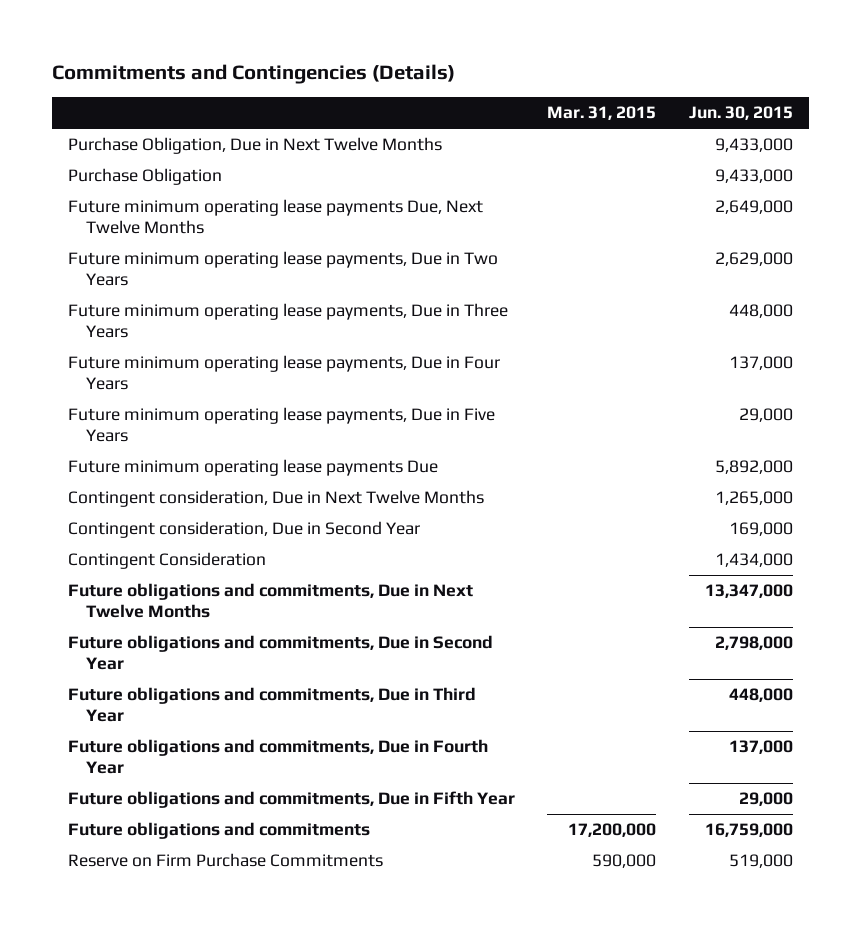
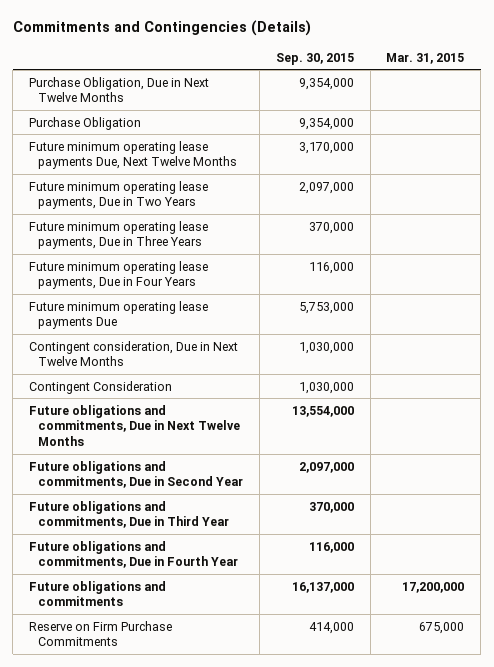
[688,106,793,121] Jun. 30, 2015 -> none
none -> [275,52,354,65] Sep. 30, 2015
[68,407,496,443] Future minimum operating lease payments, Due in Five Years -> none
[68,521,421,539] Contingent consideration, Due in Second Year -> none
[68,791,516,809] Future obligations and commitments, Due in Fifth Year -> none
[592,854,657,869] 590,000 -> [419,621,465,634] 675,000

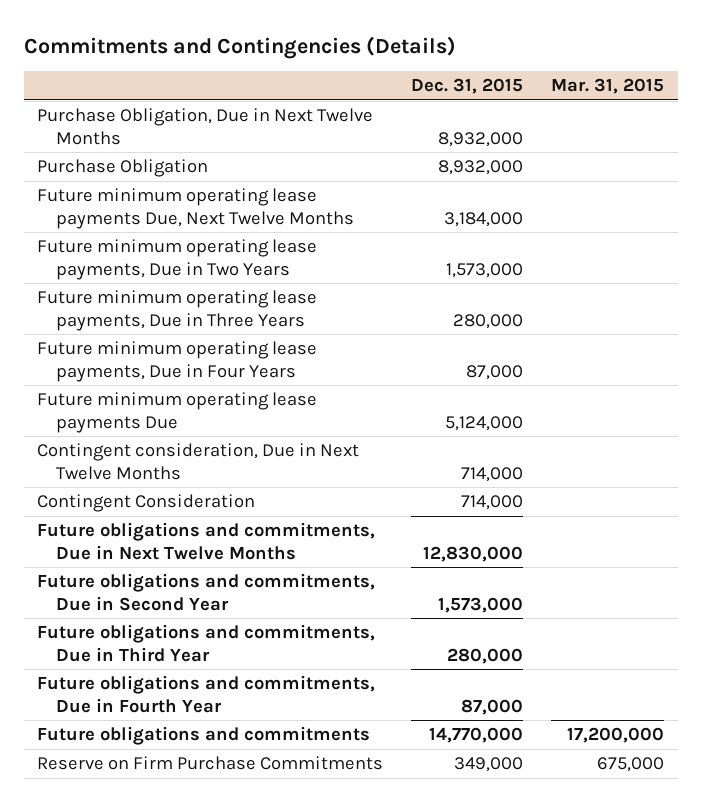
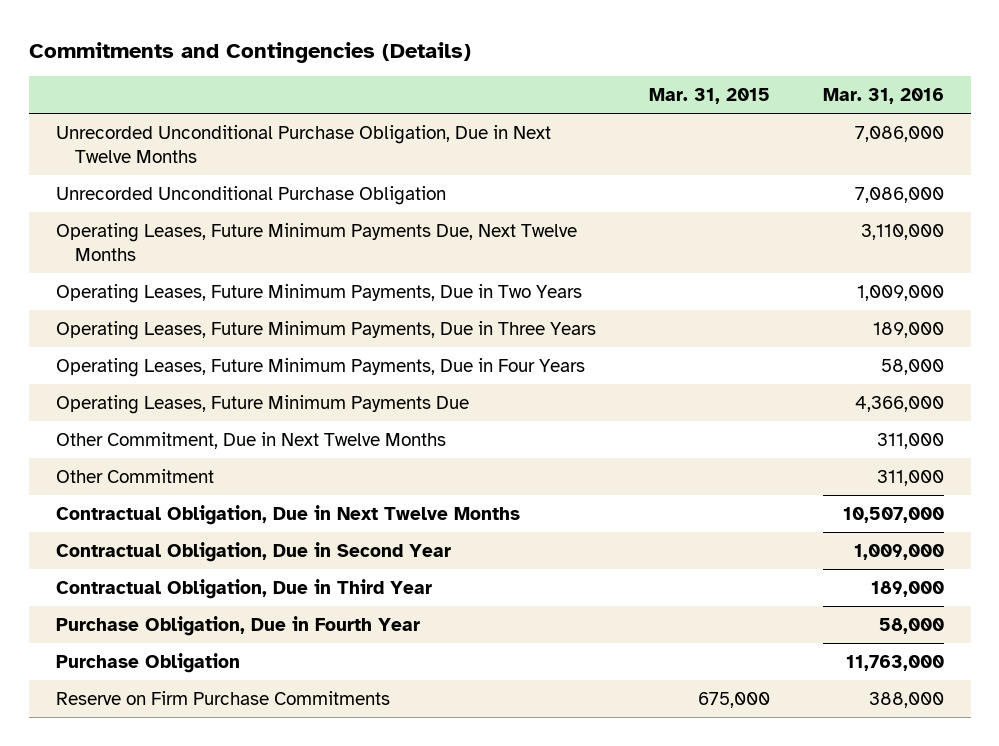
[411,78,524,95] Dec. 31, 2015 -> none
none -> [822,88,944,105] Mar. 31, 2016
[37,108,374,145] Purchase Obligation, Due in Next Twelve Months -> [55,124,551,163] Unrecorded Unconditional Purchase Obligation, Due in Next Twelve Months
none -> [55,185,446,205] Unrecorded Unconditional Purchase Obligation
none -> [55,222,577,261] Operating Leases, Future Minimum Payments Due, Next Twelve Months
none -> [55,283,582,303] Operating Leases, Future Minimum Payments, Due in Two Years
none -> [55,320,596,340] Operating Leases, Future Minimum Payments, Due in Three Years
none -> [55,357,585,377] Operating Leases, Future Minimum Payments, Due in Four Years
none -> [55,394,469,414] Operating Leases, Future Minimum Payments Due
none -> [55,431,446,449] Other Commitment, Due in Next Twelve Months
none -> [55,468,214,483] Other Commitment
none -> [55,504,520,525] Contractual Obligation, Due in Next Twelve Months
none -> [55,541,451,562] Contractual Obligation, Due in Second Year
none -> [55,578,432,599] Contractual Obligation, Due in Third Year
none -> [55,615,420,636] Purchase Obligation, Due in Fourth Year
[37,188,355,229] Future minimum operating lease payments Due, Next Twelve Months -> none
[37,239,318,280] Future minimum operating lease payments, Due in Two Years -> none
[37,290,318,331] Future minimum operating lease payments, Due in Three Years -> none
[37,341,318,382] Future minimum operating lease payments, Due in Four Years -> none
[37,392,318,433] Future minimum operating lease payments Due -> none
[37,443,360,480] Contingent consideration, Due in Next Twelve Months -> none
[37,494,256,513] Contingent Consideration -> none
[37,522,376,560] Future obligations and commitments, Due in Next Twelve Months -> none
[37,573,376,611] Future obligations and commitments, Due in Second Year -> none
[37,624,376,662] Future obligations and commitments, Due in Third Year -> none
[37,675,376,713] Future obligations and commitments, Due in Fourth Year -> none
[37,726,371,746] Future obligations and commitments -> none

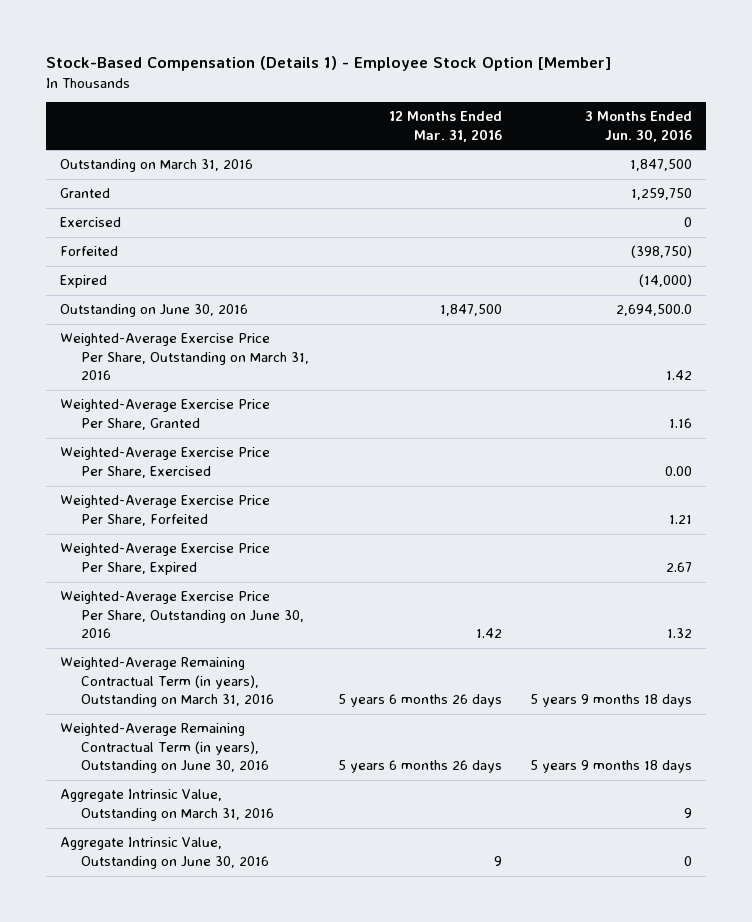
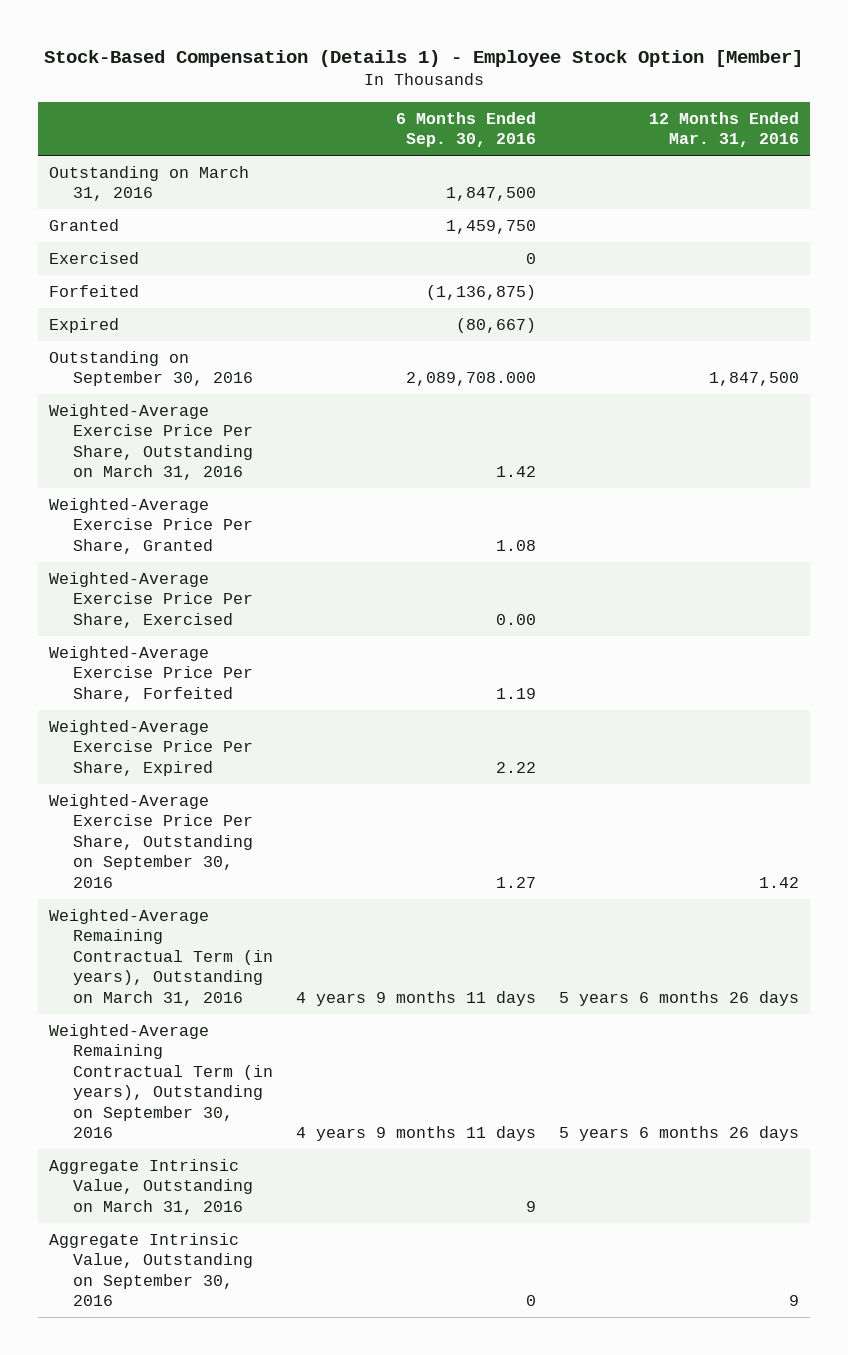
[585,111,693,142] 3 Months Ended Jun. 30, 2016 -> none
none -> [395,111,536,148] 6 Months Ended Sep. 30, 2016
[60,304,249,318] Outstanding on June 30, 2016 -> [49,350,253,387] Outstanding on September 30, 2016
[60,591,305,639] Weighted-Average Exercise Price Per Share, Outstanding on June 30, 2016 -> [49,793,253,888] Weighted-Average Exercise Price Per Share, Outstanding on September 30, 2016
[60,723,270,774] Weighted-Average Remaining Contractual Term (in years), Outstanding on June 30, 2016 -> [49,1023,273,1139] Weighted-Average Remaining Contractual Term (in years), Outstanding on September 30, 2016
[60,837,270,869] Aggregate Intrinsic Value, Outstanding on June 30, 2016 -> [49,1232,253,1307] Aggregate Intrinsic Value, Outstanding on September 30, 2016

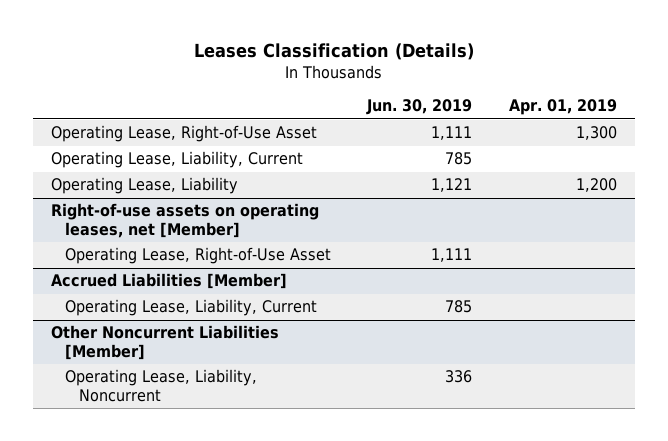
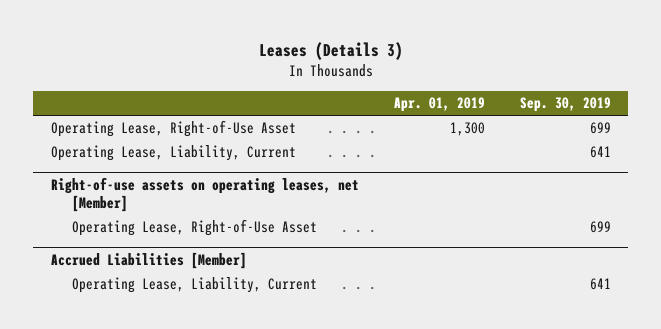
[194,42,475,60] Leases Classification (Details) -> [258,42,403,61] Leases (Details 3)
[366,99,473,116] Jun. 30, 2019 -> none
none -> [519,97,611,113] Sep. 30, 2019
[51,177,239,195] Operating Lease, Liability -> none
[51,325,280,360] Other Noncurrent Liabilities [Member] -> none
[64,369,257,402] Operating Lease, Liability, Noncurrent -> none

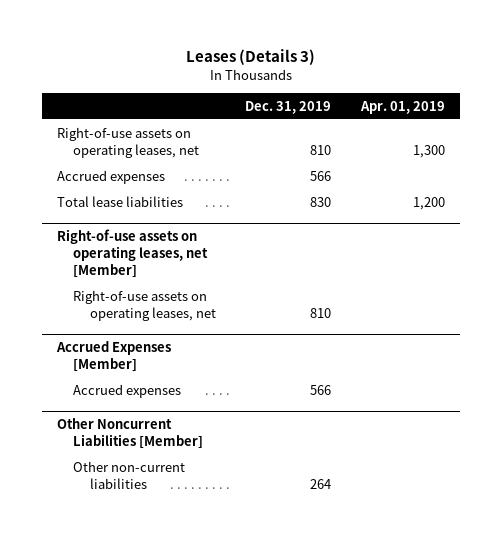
[519,97,611,113] Sep. 30, 2019 -> none
none -> [245,100,332,114] Dec. 31, 2019
[50,120,296,138] Operating Lease, Right-of-Use Asset -> [56,126,200,158] Right-of-use assets on operating leases, net
[50,145,296,162] Operating Lease, Liability, Current -> [56,169,165,184] Accrued expenses
none -> [56,195,183,207] Total lease liabilities
[71,219,317,237] Operating Lease, Right-of-Use Asset -> [73,289,216,321] Right-of-use assets on operating leases, net
[50,252,247,270] Accrued Liabilities [Member] -> [55,341,171,373] Accrued Expenses [Member]
[71,277,317,294] Operating Lease, Liability, Current -> [73,383,182,398] Accrued expenses
none -> [56,418,204,450] Other Noncurrent Liabilities [Member]
none -> [73,460,186,489] Other non-current liabilities

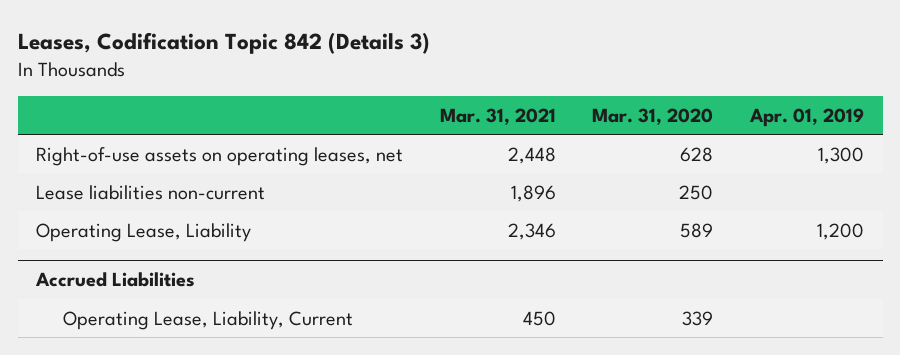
[185,49,315,66] Leases (Details 3) -> [17,31,430,54] Leases, Codification Topic 842 (Details 3)
[245,100,332,114] Dec. 31, 2019 -> none
none -> [439,107,556,125] Mar. 31, 2021
none -> [592,107,714,125] Mar. 31, 2020
[56,169,165,184] Accrued expenses -> none
[56,229,209,279] Right-of-use assets on operating leases, net [Member] -> none
[73,289,216,321] Right-of-use assets on operating leases, net -> none
[56,418,204,450] Other Noncurrent Liabilities [Member] -> none
[73,460,186,489] Other non-current liabilities -> none
none -> [35,184,265,200] Lease liabilities non-current
[56,195,183,207] Total lease liabilities -> [35,222,251,242] Operating Lease, Liability
[55,341,171,373] Accrued Expenses [Member] -> [34,272,195,288] Accrued Liabilities
[73,383,182,398] Accrued expenses -> [63,310,354,330] Operating Lease, Liability, Current

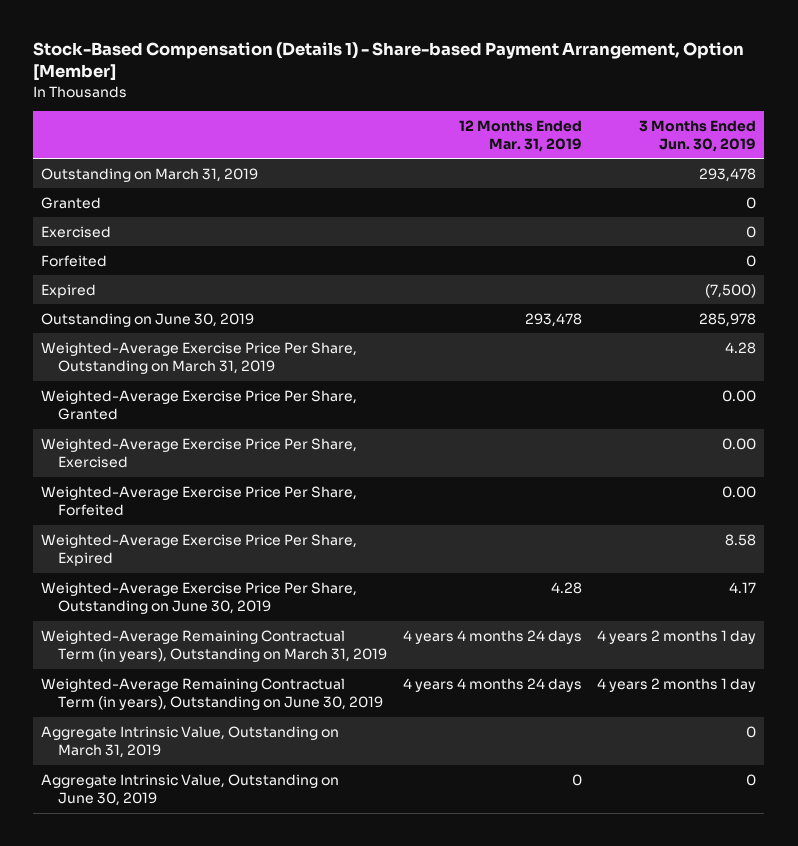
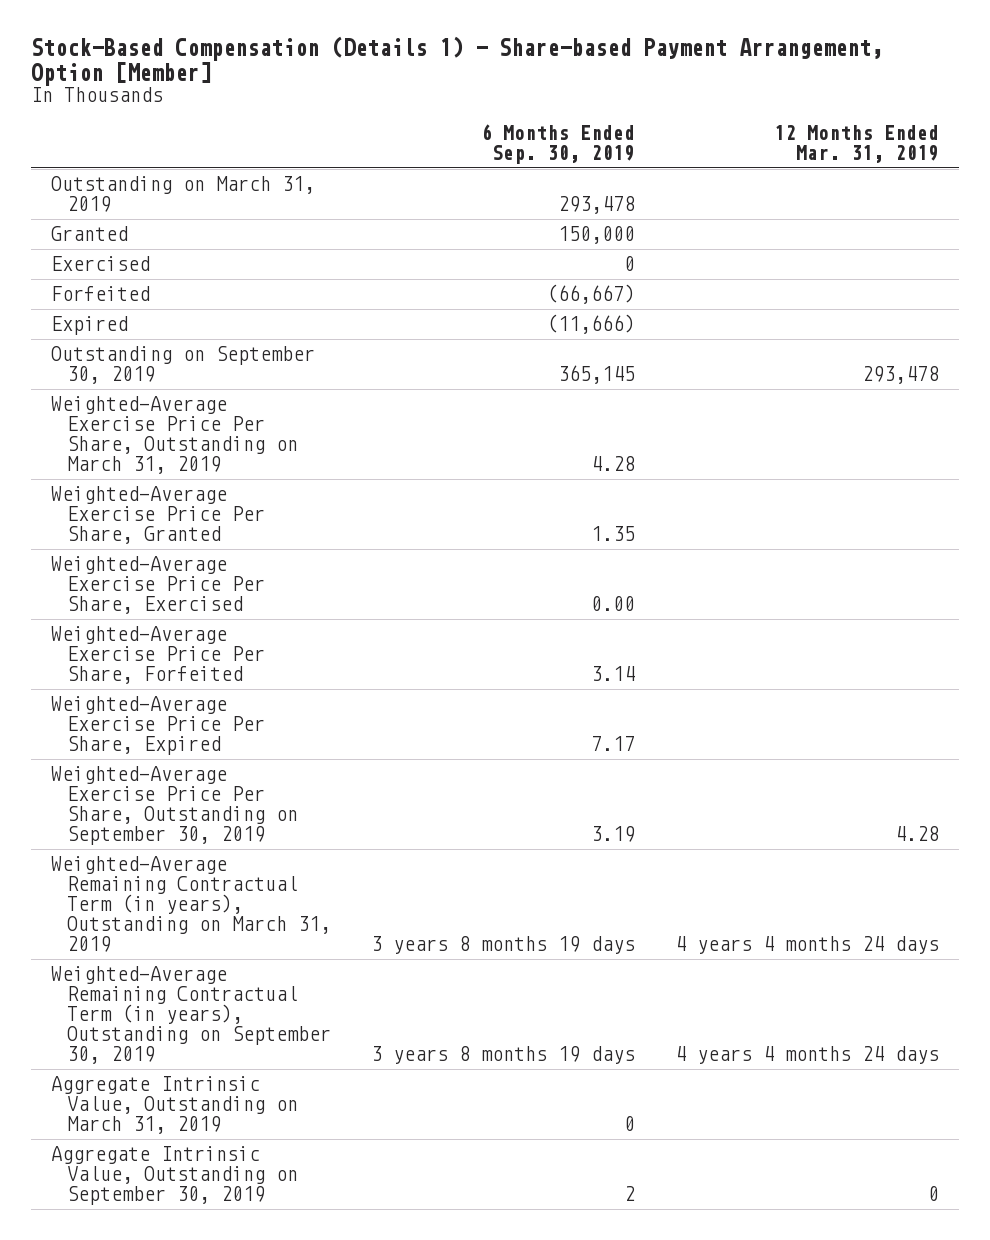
[639,119,757,152] 3 Months Ended Jun. 30, 2019 -> none
none -> [481,124,636,165] 6 Months Ended Sep. 30, 2019
[41,312,255,327] Outstanding on June 30, 2019 -> [51,346,316,385] Outstanding on September 30, 2019
[41,581,358,615] Weighted-Average Exercise Price Per Share, Outstanding on June 30, 2019 -> [51,766,298,846] Weighted-Average Exercise Price Per Share, Outstanding on September 30, 2019
[41,677,384,711] Weighted-Average Remaining Contractual Term (in years), Outstanding on June 30, 2019 -> [51,966,331,1065] Weighted-Average Remaining Contractual Term (in years), Outstanding on September 30, 2019
[41,773,340,807] Aggregate Intrinsic Value, Outstanding on June 30, 2019 -> [51,1146,298,1206] Aggregate Intrinsic Value, Outstanding on September 30, 2019

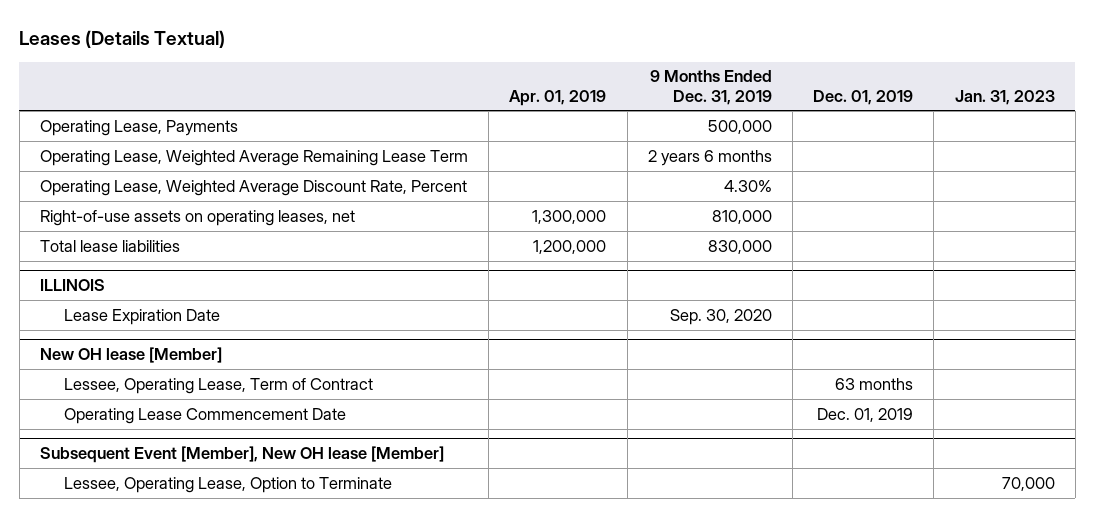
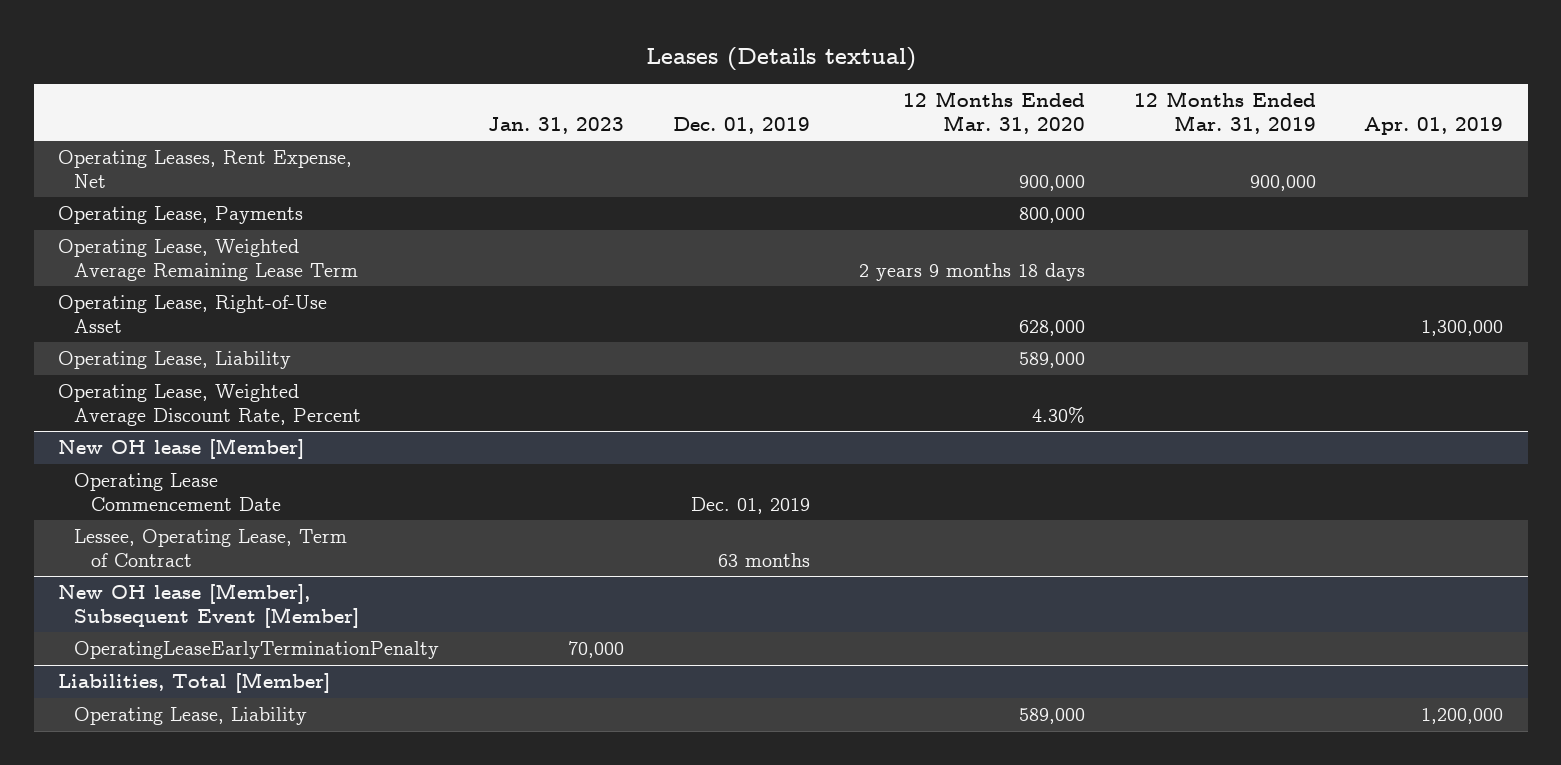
[19,29,226,48] Leases (Details Textual) -> [645,47,916,72] Leases (Details textual)
[649,70,772,105] 9 Months Ended Dec. 31, 2019 -> none
none -> [902,91,1085,134] 12 Months Ended Mar. 31, 2020
none -> [1133,91,1316,134] 12 Months Ended Mar. 31, 2019
none -> [57,150,352,188] Operating Leases, Rent Expense, Net
none -> [57,295,327,333] Operating Lease, Right-of-Use Asset
none -> [57,351,291,370] Operating Lease, Liability
[39,209,355,226] Right-of-use assets on operating leases, net -> none
[39,239,180,252] Total lease liabilities -> none
[39,279,105,292] ILLINOIS -> none
[64,308,221,325] Lease Expiration Date -> none
[64,377,374,394] Lessee, Operating Lease, Term of Contract -> [74,529,348,567] Lessee, Operating Lease, Term of Contract
[39,446,444,464] Subsequent Event [Member], New OH lease [Member] -> [57,583,360,628] New OH lease [Member], Subsequent Event [Member]
[64,476,393,493] Lessee, Operating Lease, Option to Terminate -> [74,641,440,660] OperatingLeaseEarlyTerminationPenalty
none -> [57,672,330,694] Liabilities, Total [Member]
none -> [74,707,308,726] Operating Lease, Liability

